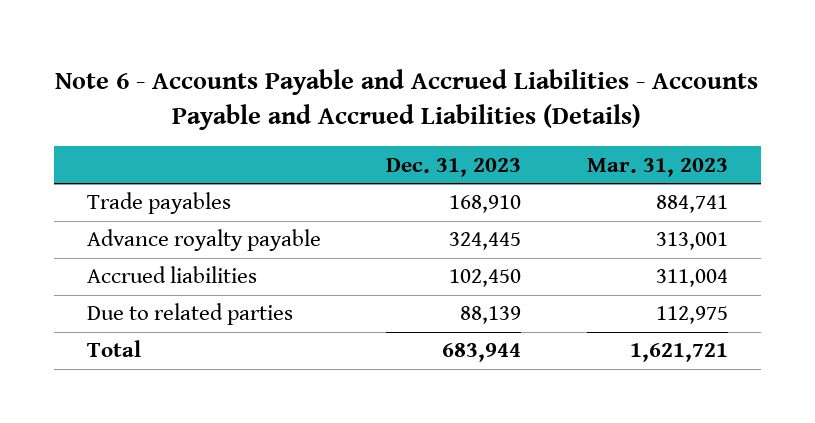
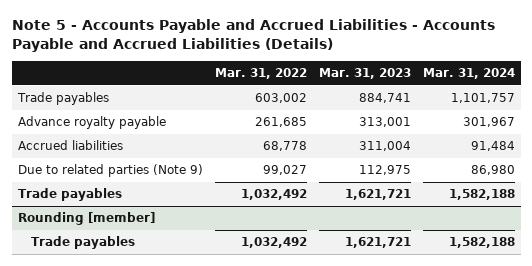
[55,69,759,130] Note 6 - Accounts Payable and Accrued Liabilities - Accounts Payable and Accrued Liabilities (Details) -> [11,19,495,52] Note 5 - Accounts Payable and Accrued Liabilities - Accounts Payable and Accrued Liabilities (Details)
[386,157,522,177] Dec. 31, 2023 -> none
none -> [214,68,307,80] Mar. 31, 2022
none -> [422,68,515,80] Mar. 31, 2024
[86,303,293,326] Due to related parties -> [17,164,203,178] Due to related parties (Note 9)
[86,340,141,358] Total -> [17,188,122,202] Trade payables
none -> [17,212,155,226] Rounding [member]
none -> [30,236,135,250] Trade payables

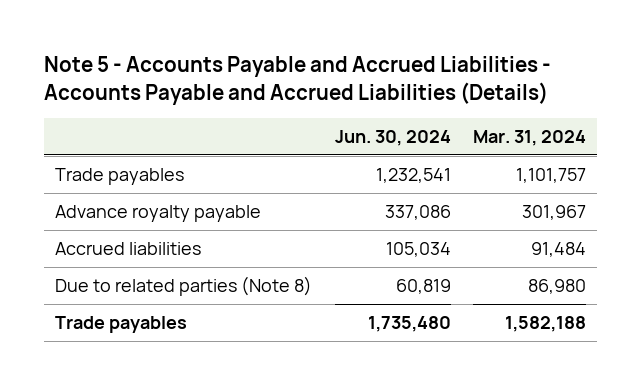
[214,68,307,80] Mar. 31, 2022 -> none
[318,68,411,80] Mar. 31, 2023 -> none
none -> [334,129,451,146] Jun. 30, 2024
[17,188,122,202] Trade payables -> none
[17,212,155,226] Rounding [member] -> none
[17,164,203,178] Due to related parties (Note 9) -> [55,276,313,297] Due to related parties (Note 8)

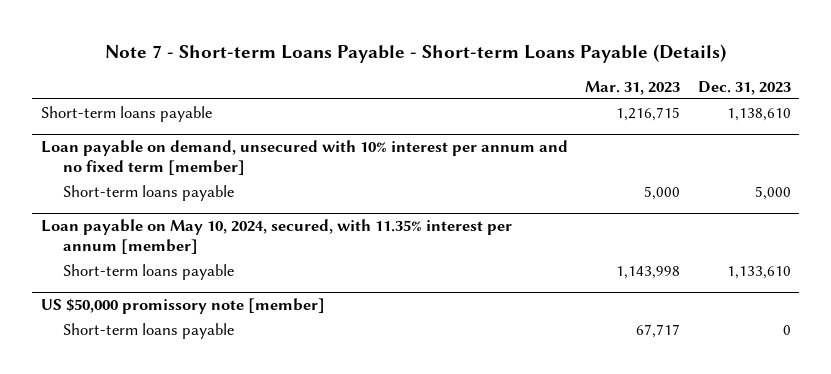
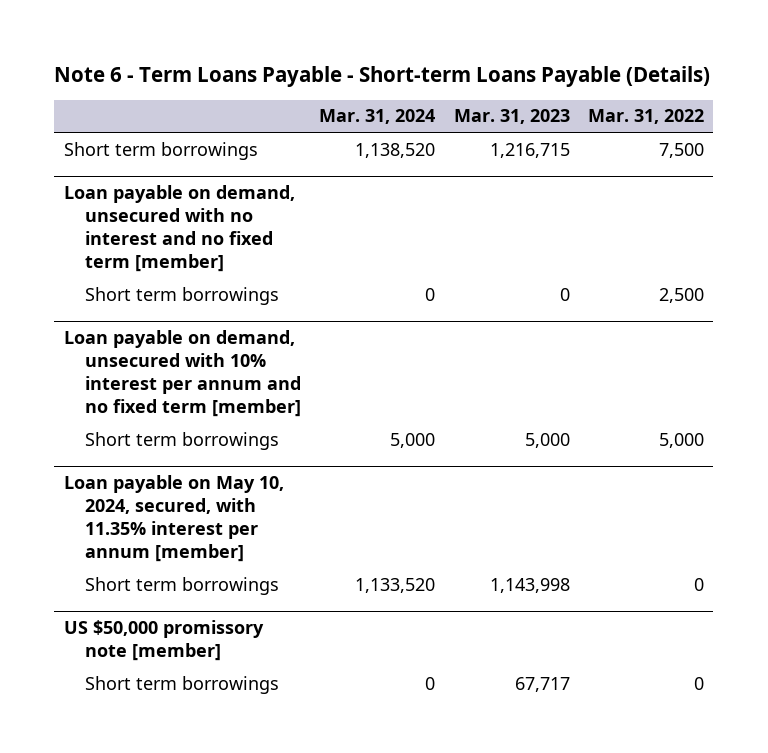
[104,43,726,63] Note 7 - Short-term Loans Payable - Short-term Loans Payable (Details) -> [54,65,711,87] Note 6 - Term Loans Payable - Short-term Loans Payable (Details)
[697,80,791,95] Dec. 31, 2023 -> none
none -> [319,109,436,125] Mar. 31, 2024
none -> [588,109,705,125] Mar. 31, 2022
[40,105,212,122] Short-term loans payable -> [63,141,258,160] Short term borrowings
none -> [63,185,295,273] Loan payable on demand, unsecured with no interest and no fixed term [member]
none -> [84,286,279,305] Short term borrowings
[63,184,235,201] Short-term loans payable -> [84,431,279,450] Short term borrowings
[63,263,235,280] Short-term loans payable -> [84,576,279,595] Short term borrowings
[63,322,235,339] Short-term loans payable -> [84,675,279,694] Short term borrowings

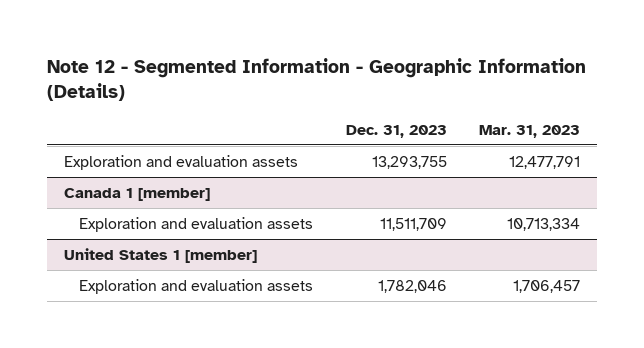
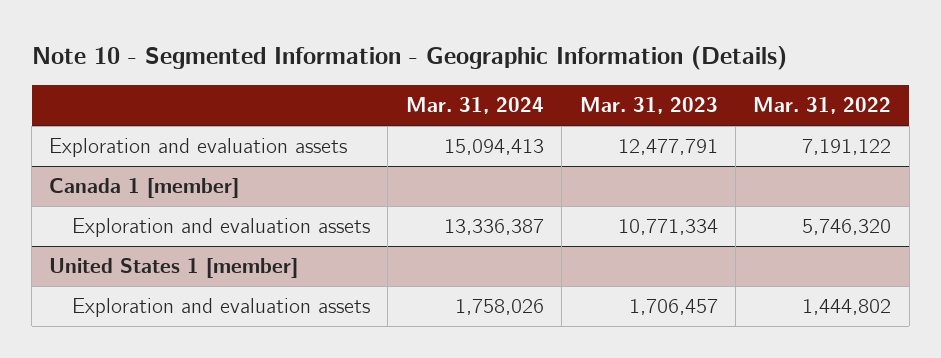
[47,57,587,101] Note 12 - Segmented Information - Geographic Information (Details) -> [31,45,787,70] Note 10 - Segmented Information - Geographic Information (Details)
[345,124,447,138] Dec. 31, 2023 -> none
none -> [405,97,544,115] Mar. 31, 2024
none -> [753,97,892,115] Mar. 31, 2022
[507,217,581,231] 10,713,334 -> [617,219,718,236] 10,771,334

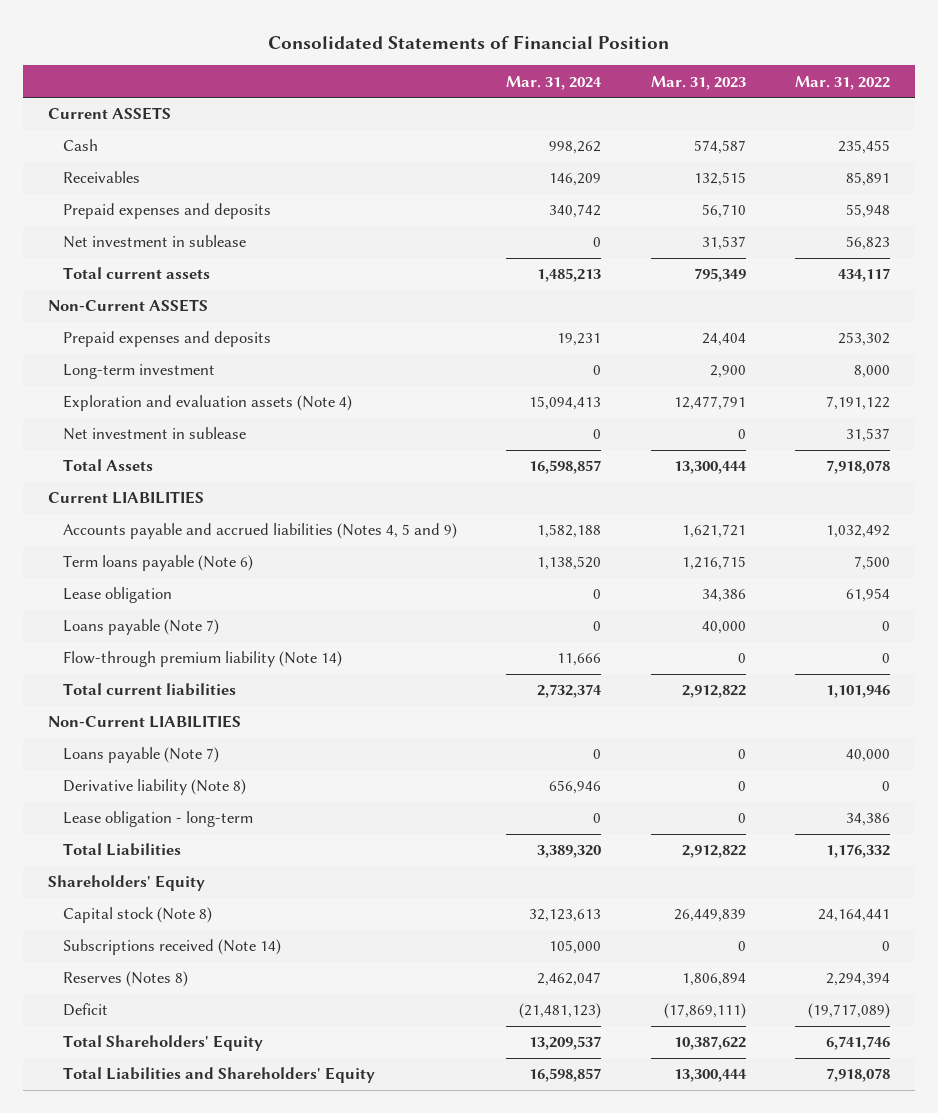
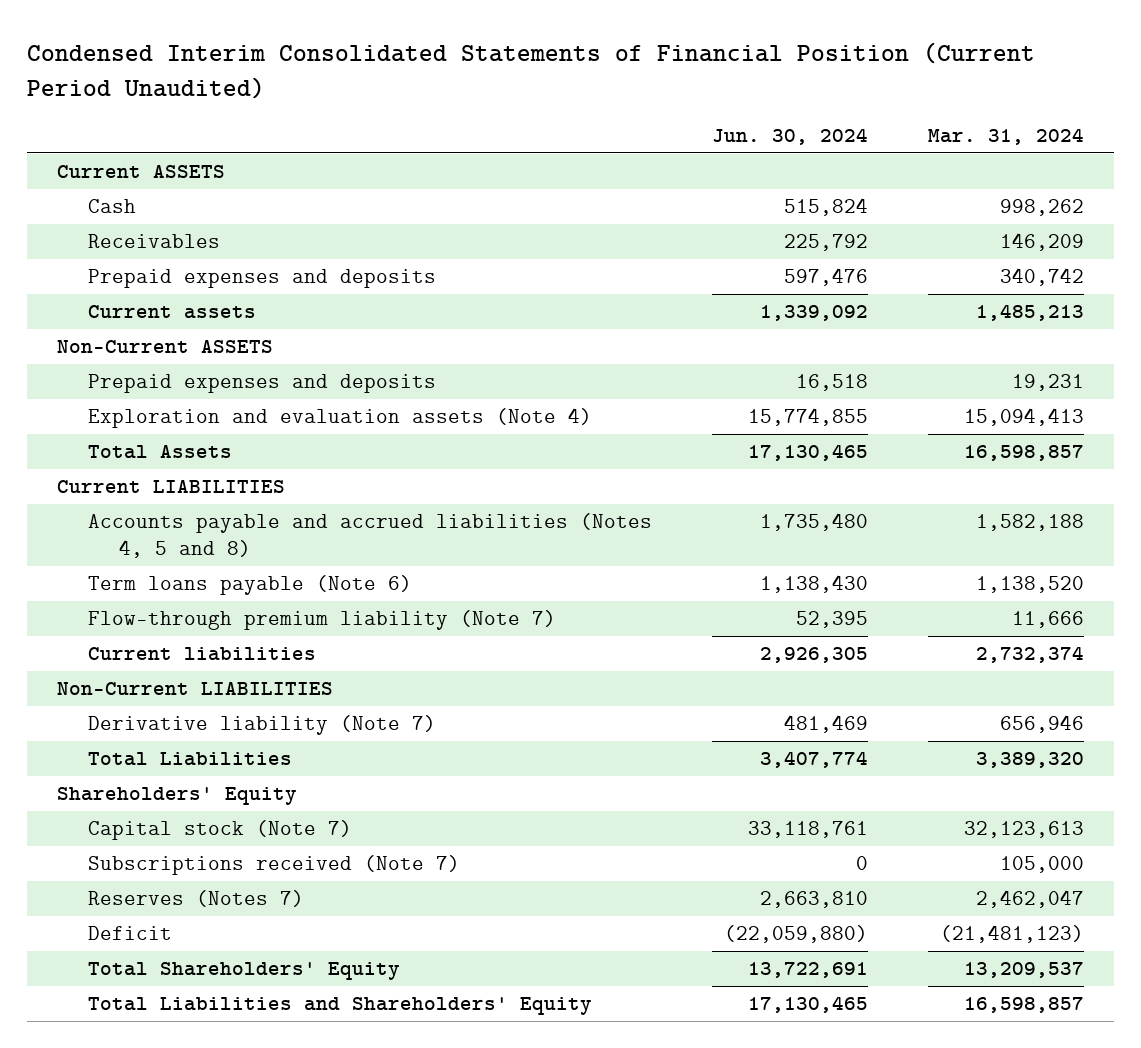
[267,34,669,49] Consolidated Statements of Financial Position -> [27,42,1036,99] Condensed Interim Consolidated Statements of Financial Position (Current Period Unaudited)
[650,75,746,90] Mar. 31, 2023 -> none
[794,75,890,90] Mar. 31, 2022 -> none
none -> [711,127,868,145] Jun. 30, 2024
[63,235,247,249] Net investment in sublease -> none
[63,267,211,280] Total current assets -> [87,305,256,320] Current assets
[63,364,216,380] Long-term investment -> none
[63,427,247,441] Net investment in sublease -> none
[63,523,458,540] Accounts payable and accrued liabilities (Notes 4, 5 and 9) -> [87,513,652,559] Accounts payable and accrued liabilities (Notes 4, 5 and 8)
[63,587,173,604] Lease obligation -> none
[63,619,220,636] Loans payable (Note 7) -> none
[63,651,343,668] Flow-through premium liability (Note 14) -> [87,610,556,631] Flow-through premium liability (Note 7)
[63,683,237,697] Total current liabilities -> [87,647,316,662] Current liabilities
[63,747,220,764] Loans payable (Note 7) -> none
[63,811,254,828] Lease obligation - long-term -> none
[63,779,247,796] Derivative liability (Note 8) -> [87,715,436,736] Derivative liability (Note 7)
[63,907,213,924] Capital stock (Note 8) -> [87,820,352,841] Capital stock (Note 7)
[63,939,282,956] Subscriptions received (Note 14) -> [87,855,460,876] Subscriptions received (Note 7)
[63,971,189,988] Reserves (Notes 8) -> [87,890,304,908] Reserves (Notes 7)

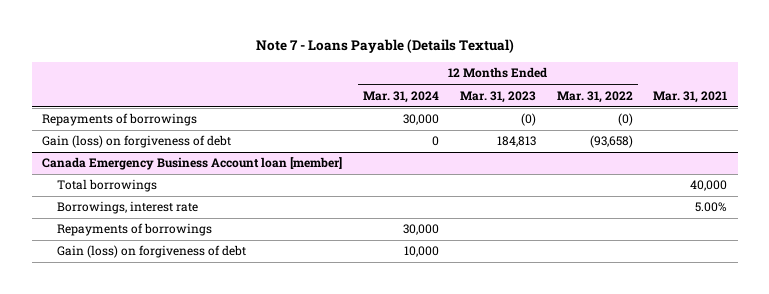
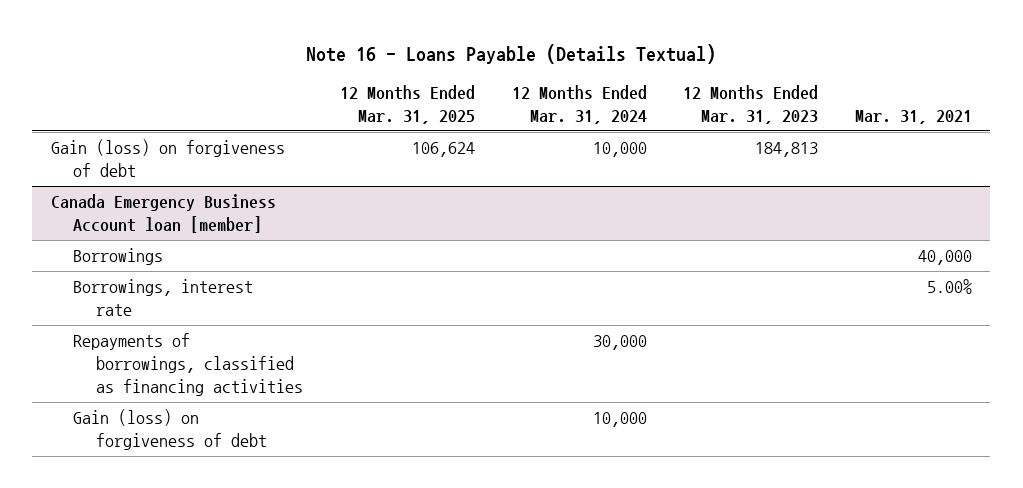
[255,38,514,53] Note 7 - Loans Payable (Details Textual) -> [306,43,717,64] Note 16 - Loans Payable (Details Textual)
[556,90,633,103] Mar. 31, 2022 -> none
none -> [339,85,475,124] 12 Months Ended Mar. 31, 2025
[41,113,197,127] Repayments of borrowings -> none
[431,136,439,147] 0 -> [592,142,647,158] 10,000
[56,179,157,193] Total borrowings -> [73,248,164,266] Borrowings
[56,223,212,237] Repayments of borrowings -> [73,333,304,396] Repayments of borrowings, classified as financing activities

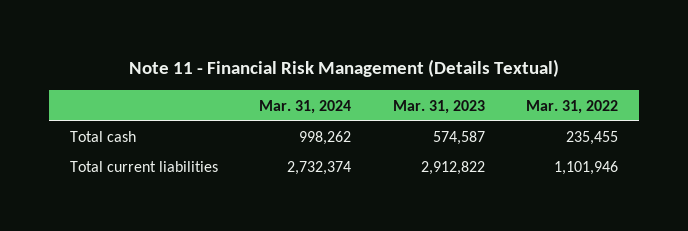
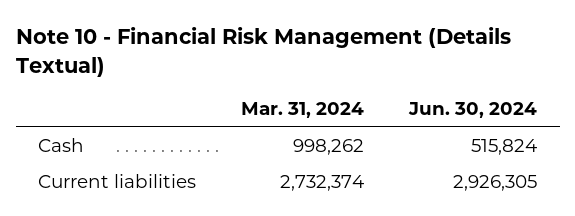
[128,58,559,77] Note 11 - Financial Risk Management (Details Textual) -> [15,27,511,77] Note 10 - Financial Risk Management (Details Textual)
[392,99,485,114] Mar. 31, 2023 -> none
[526,99,619,114] Mar. 31, 2022 -> none
none -> [408,102,538,119] Jun. 30, 2024
[69,131,136,143] Total cash -> [38,138,85,153] Cash
[69,161,218,173] Total current liabilities -> [38,174,197,189] Current liabilities

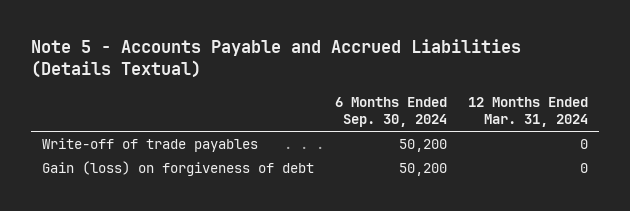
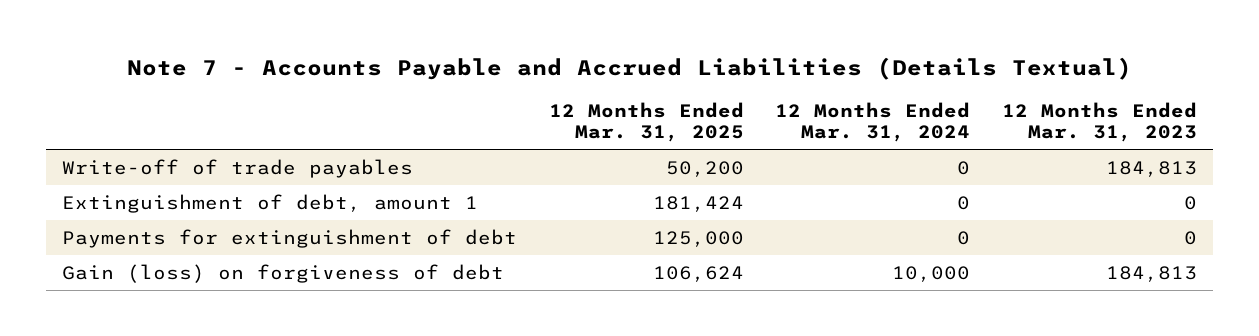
[31,39,522,79] Note 5 - Accounts Payable and Accrued Liabilities (Details Textual) -> [126,56,1132,80] Note 7 - Accounts Payable and Accrued Liabilities (Details Textual)
[334,96,447,128] 6 Months Ended Sep. 30, 2024 -> none
none -> [548,101,744,142] 12 Months Ended Mar. 31, 2025
none -> [1002,101,1198,142] 12 Months Ended Mar. 31, 2023
none -> [62,193,479,213] Extinguishment of debt, amount 1
none -> [62,228,518,248] Payments for extinguishment of debt
[580,163,589,174] 0 -> [892,265,971,282] 10,000

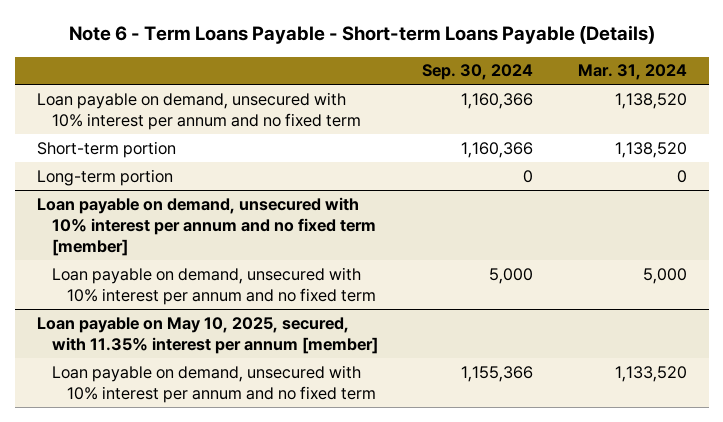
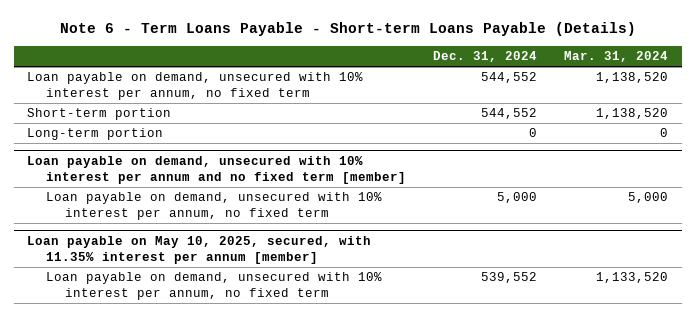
[422,64,534,81] Sep. 30, 2024 -> none
none -> [433,51,538,63] Dec. 31, 2024
[36,91,361,130] Loan payable on demand, unsecured with 10% interest per annum and no fixed term -> [27,72,364,100] Loan payable on demand, unsecured with 10% interest per annum, no fixed term
[51,266,376,305] Loan payable on demand, unsecured with 10% interest per annum and no fixed term -> [46,192,383,220] Loan payable on demand, unsecured with 10% interest per annum, no fixed term
[51,364,376,403] Loan payable on demand, unsecured with 10% interest per annum and no fixed term -> [46,272,383,300] Loan payable on demand, unsecured with 10% interest per annum, no fixed term

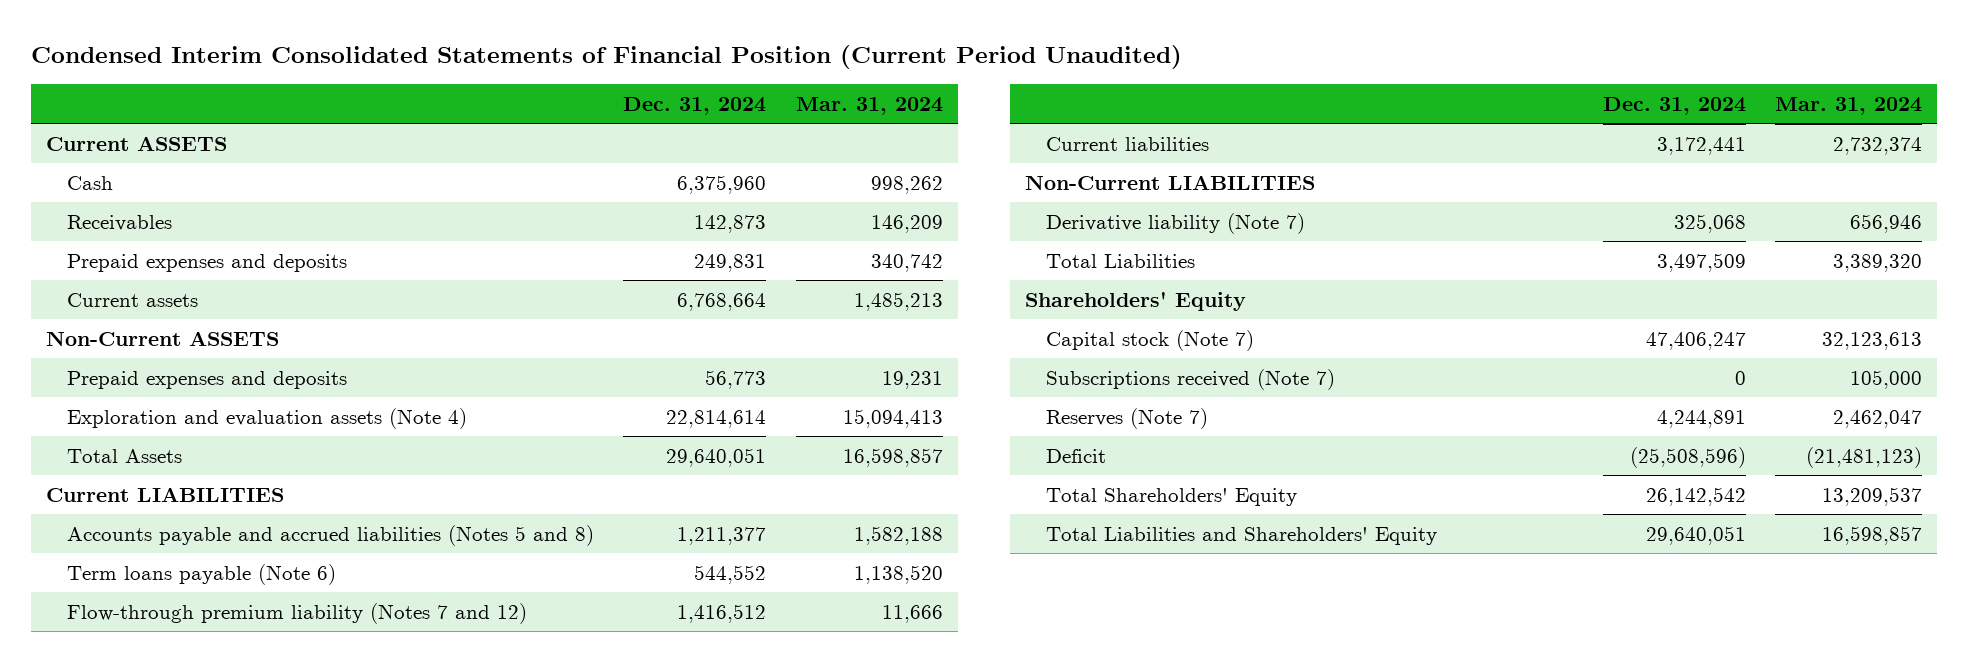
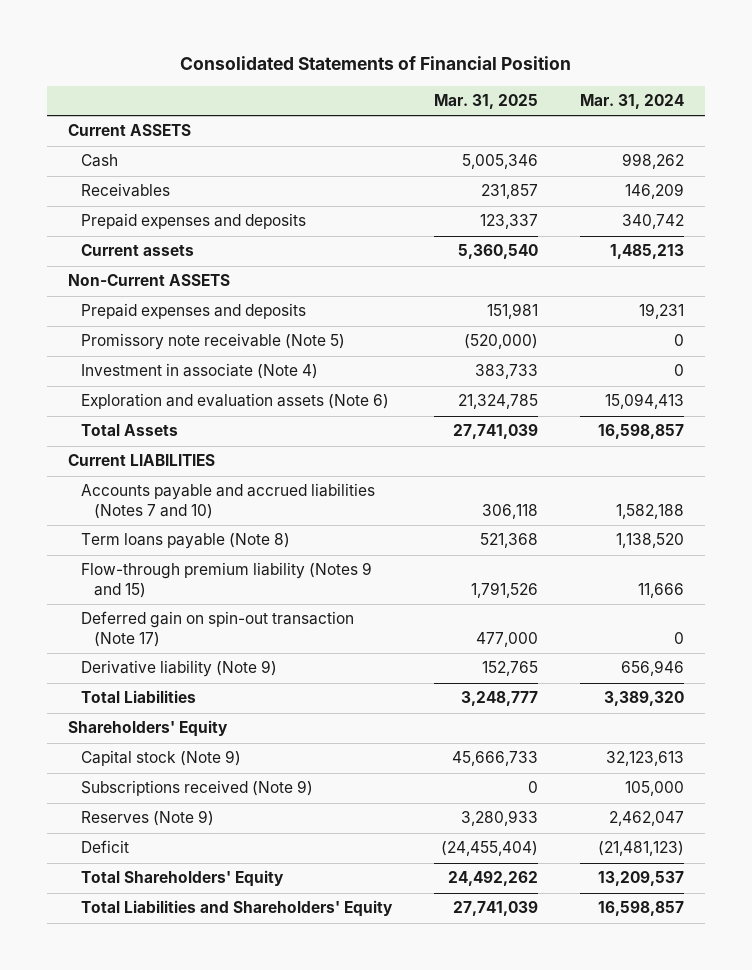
[30,45,1182,70] Condensed Interim Consolidated Statements of Financial Position (Current Period Unaudited) -> [180,56,572,71] Consolidated Statements of Financial Position
[623,96,767,115] Dec. 31, 2024 -> none
none -> [434,93,539,109] Mar. 31, 2025
none -> [80,333,345,351] Promissory note receivable (Note 5)
none -> [80,363,318,380] Investment in associate (Note 4)
[66,407,467,429] Exploration and evaluation assets (Note 4) -> [80,393,389,410] Exploration and evaluation assets (Note 6)
[1046,136,1210,151] Current liabilities -> none
[1024,174,1315,190] Non-Current LIABILITIES -> none
[66,524,594,546] Accounts payable and accrued liabilities (Notes 5 and 8) -> [80,483,375,519] Accounts payable and accrued liabilities (Notes 7 and 10)
[66,563,336,585] Term loans payable (Note 6) -> [80,533,290,550] Term loans payable (Note 8)
[66,602,527,624] Flow-through premium liability (Notes 7 and 12) -> [80,562,372,598] Flow-through premium liability (Notes 9 and 15)
none -> [80,611,354,647] Deferred gain on spin-out transaction (Note 17)
[1046,212,1306,234] Derivative liability (Note 7) -> [80,660,277,678] Derivative liability (Note 9)
[1046,329,1255,351] Capital stock (Note 7) -> [80,750,241,767] Capital stock (Note 9)
[1046,368,1336,390] Subscriptions received (Note 7) -> [80,780,313,797] Subscriptions received (Note 9)
[1046,407,1209,429] Reserves (Note 7) -> [80,810,214,827] Reserves (Note 9)

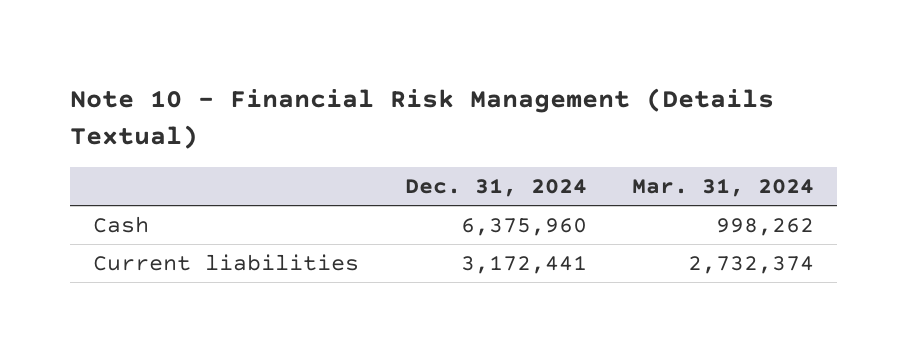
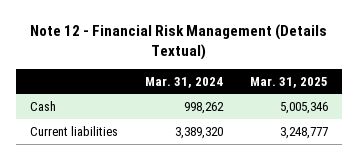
[70,87,775,149] Note 10 - Financial Risk Management (Details Textual) -> [29,23,327,60] Note 12 - Financial Risk Management (Details Textual)
[404,178,587,198] Dec. 31, 2024 -> none
none -> [249,76,328,88] Mar. 31, 2025
[688,256,815,275] 2,732,374 -> [174,126,223,139] 3,389,320

